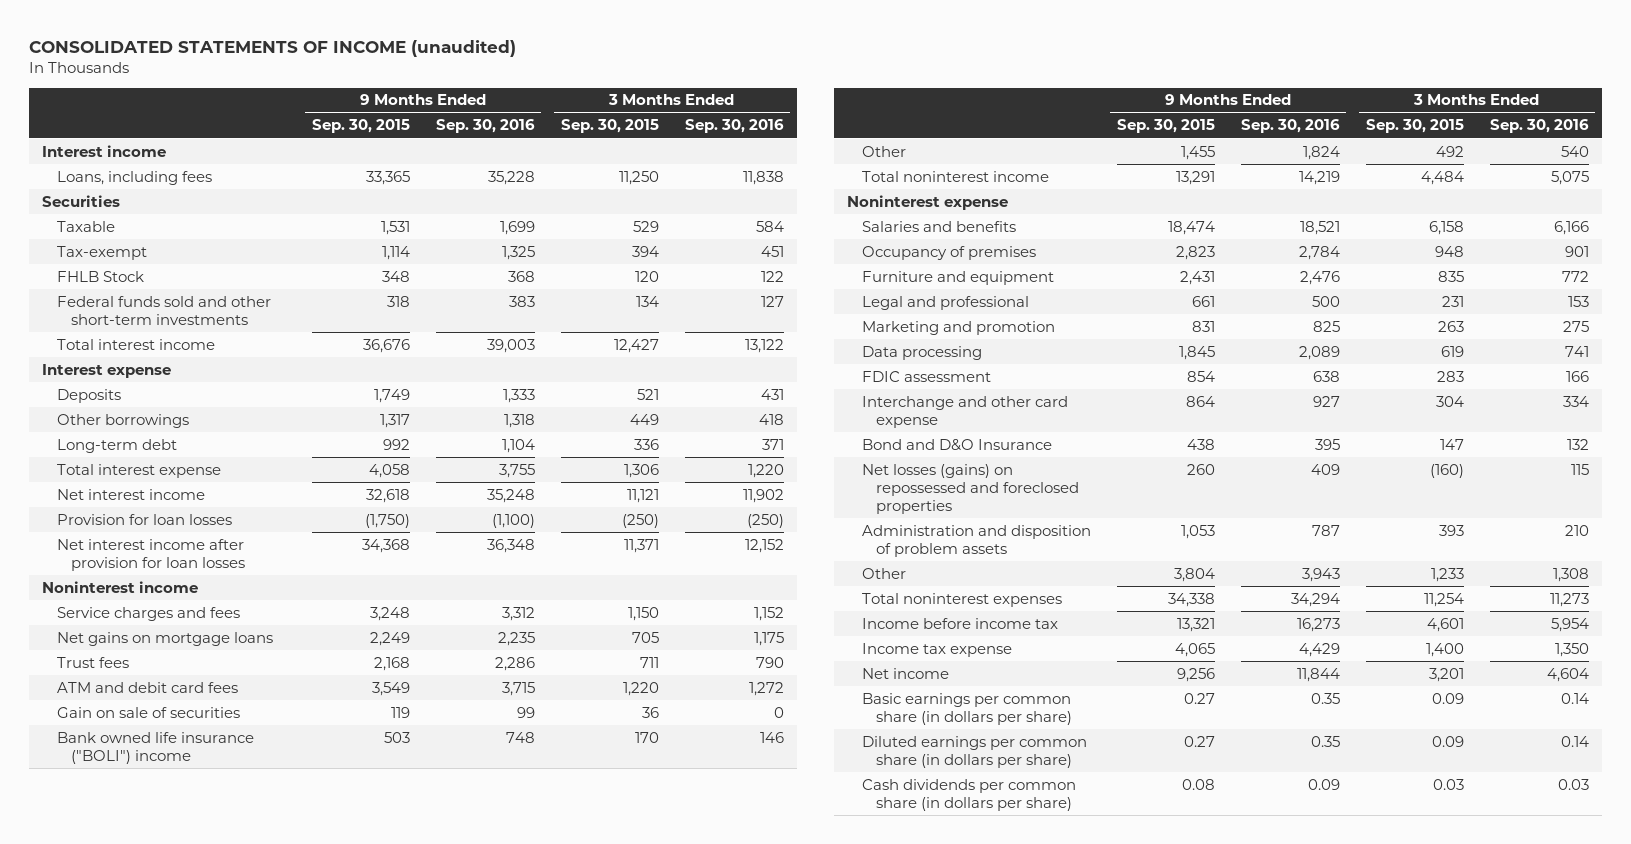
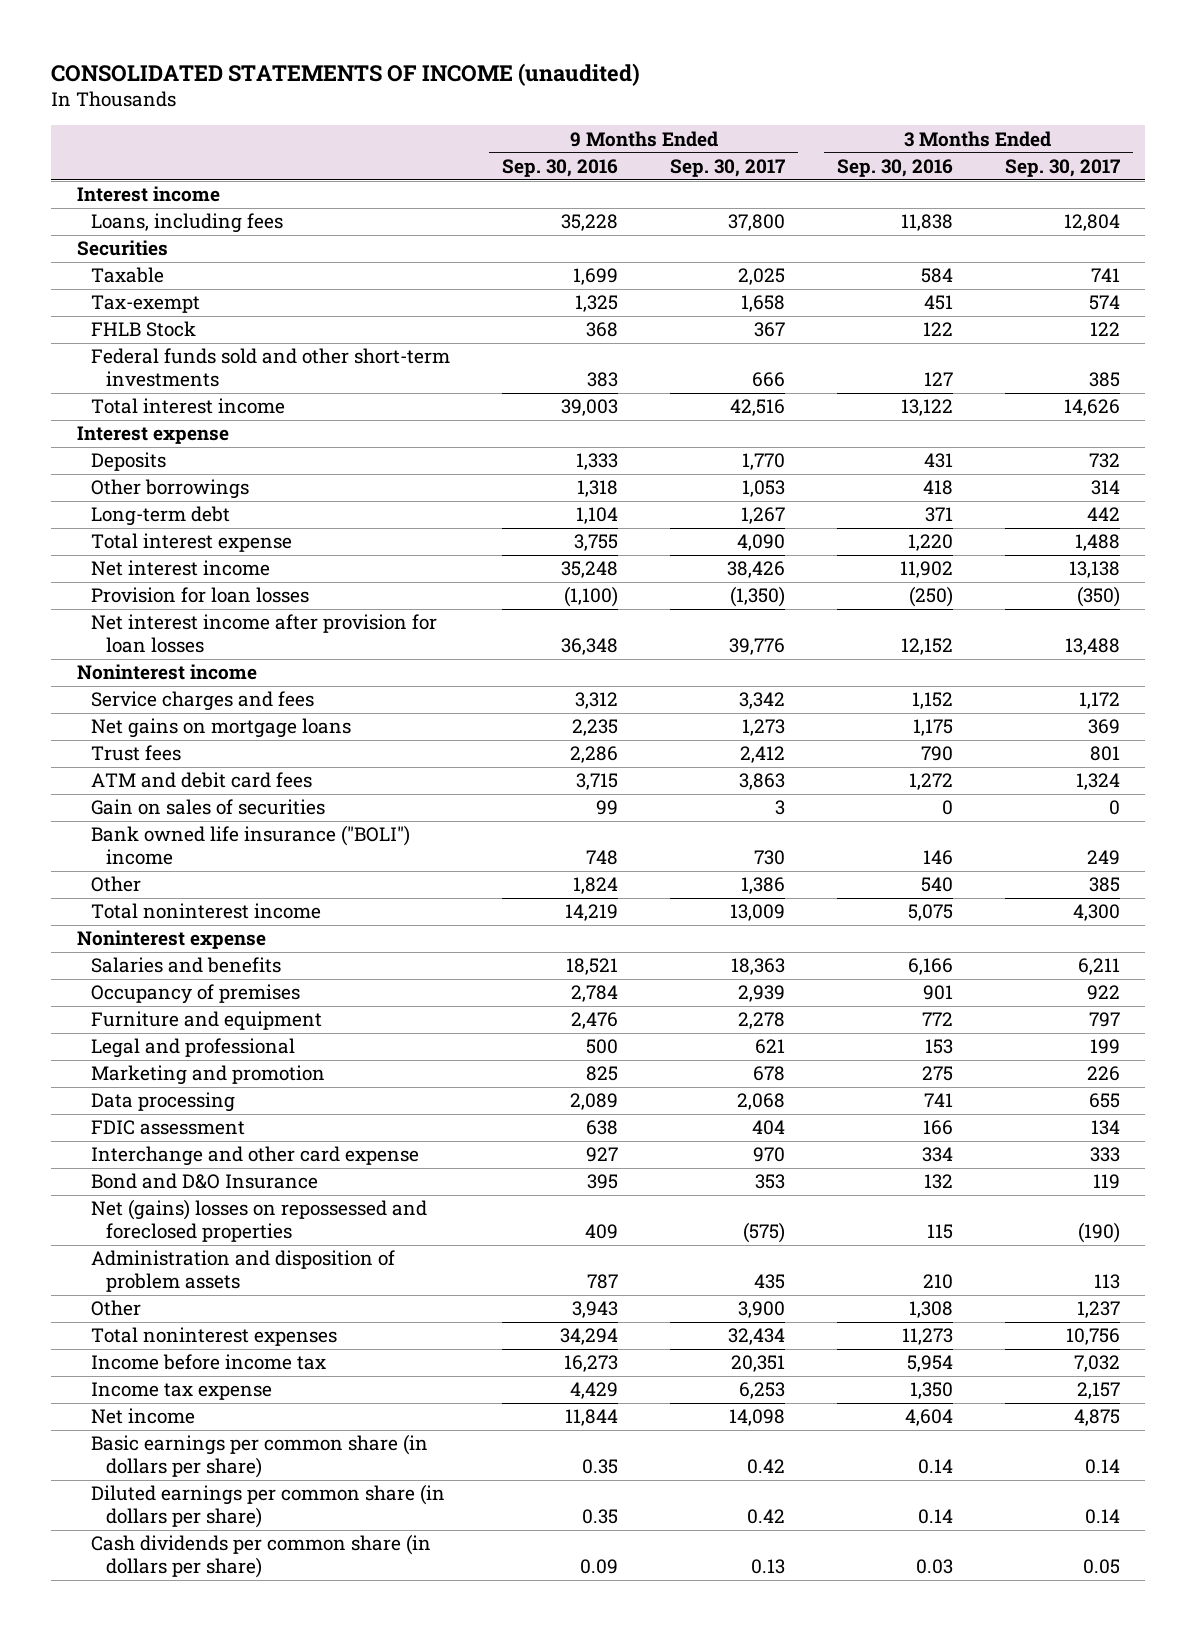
[311,119,410,134] Sep. 30, 2015 -> none
[560,119,659,134] Sep. 30, 2015 -> none
none -> [670,158,786,177] Sep. 30, 2017
none -> [1004,158,1120,177] Sep. 30, 2017
[56,706,240,718] Gain on sale of securities -> [91,799,326,816] Gain on sales of securities
[861,463,1080,514] Net losses (gains) on repossessed and foreclosed properties -> [91,1199,428,1242] Net (gains) losses on repossessed and foreclosed properties

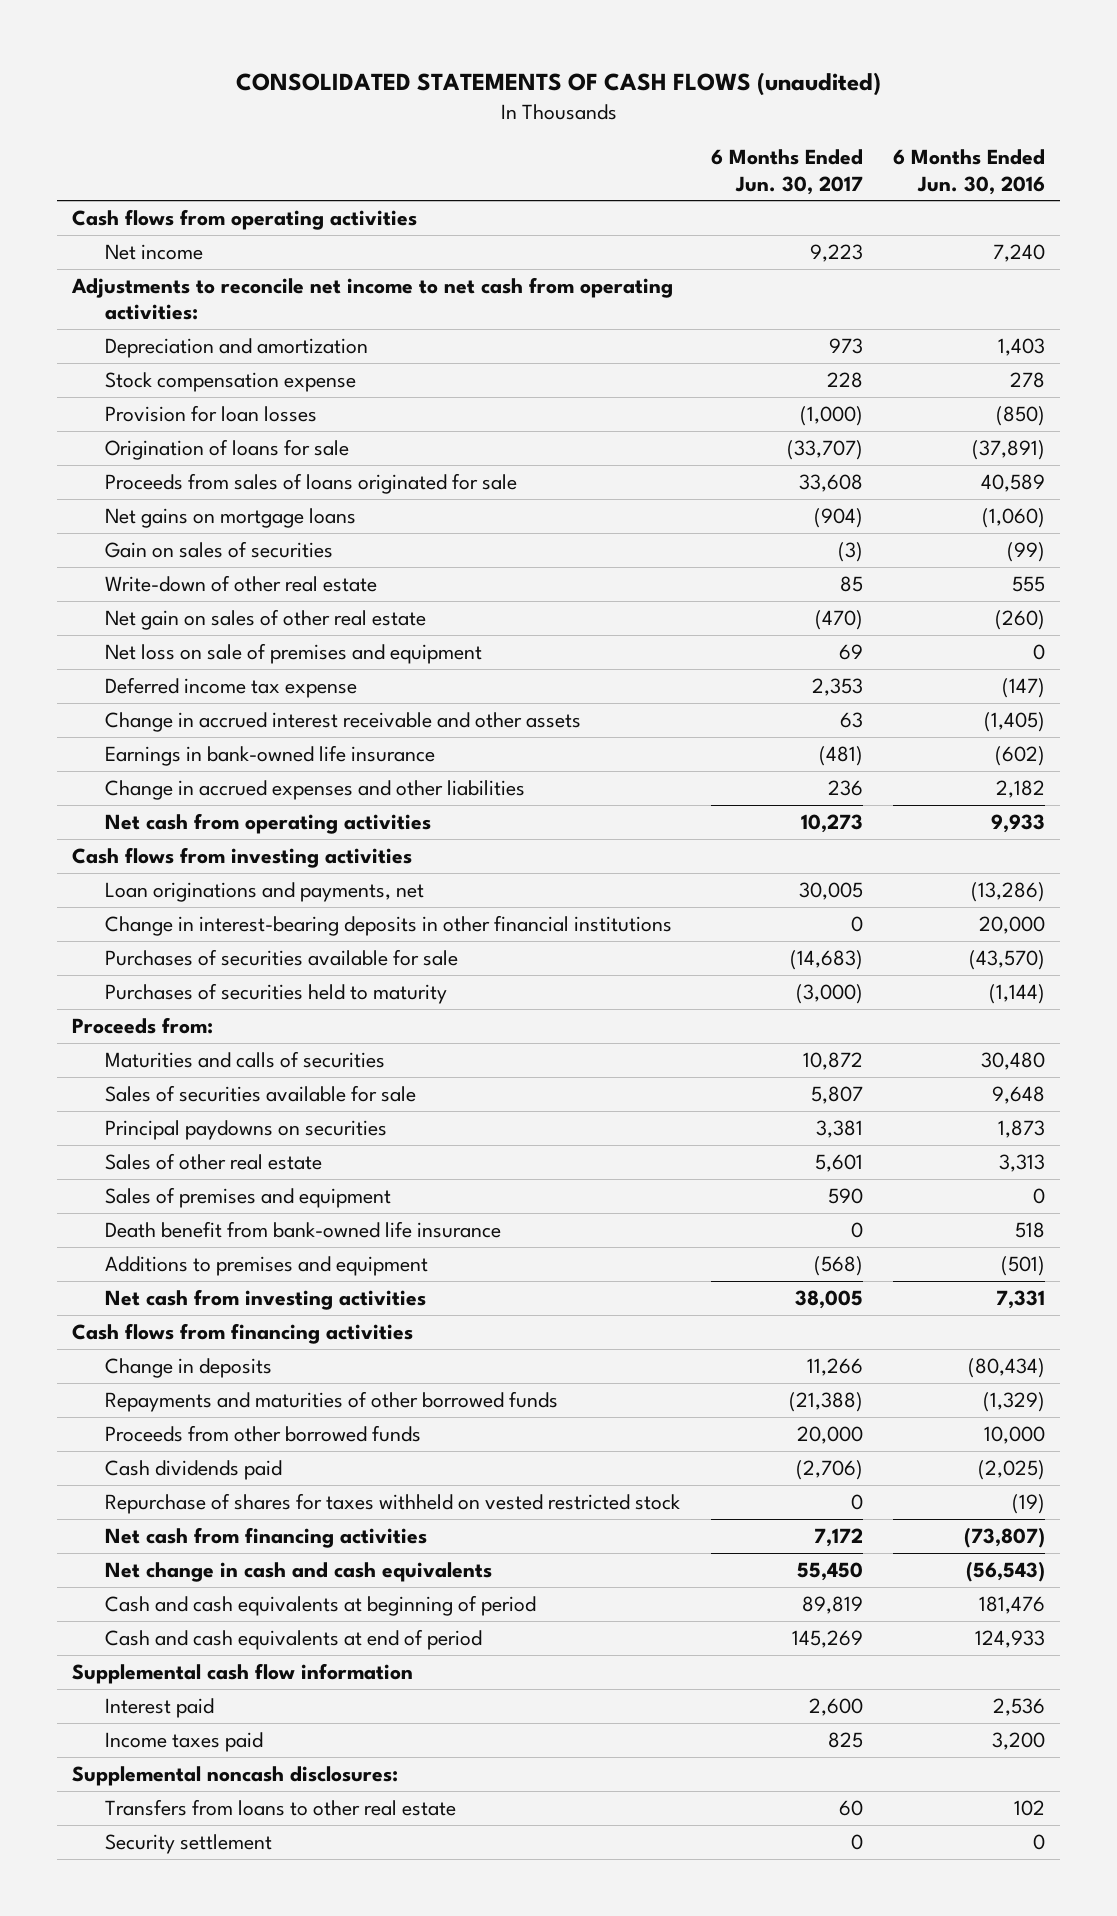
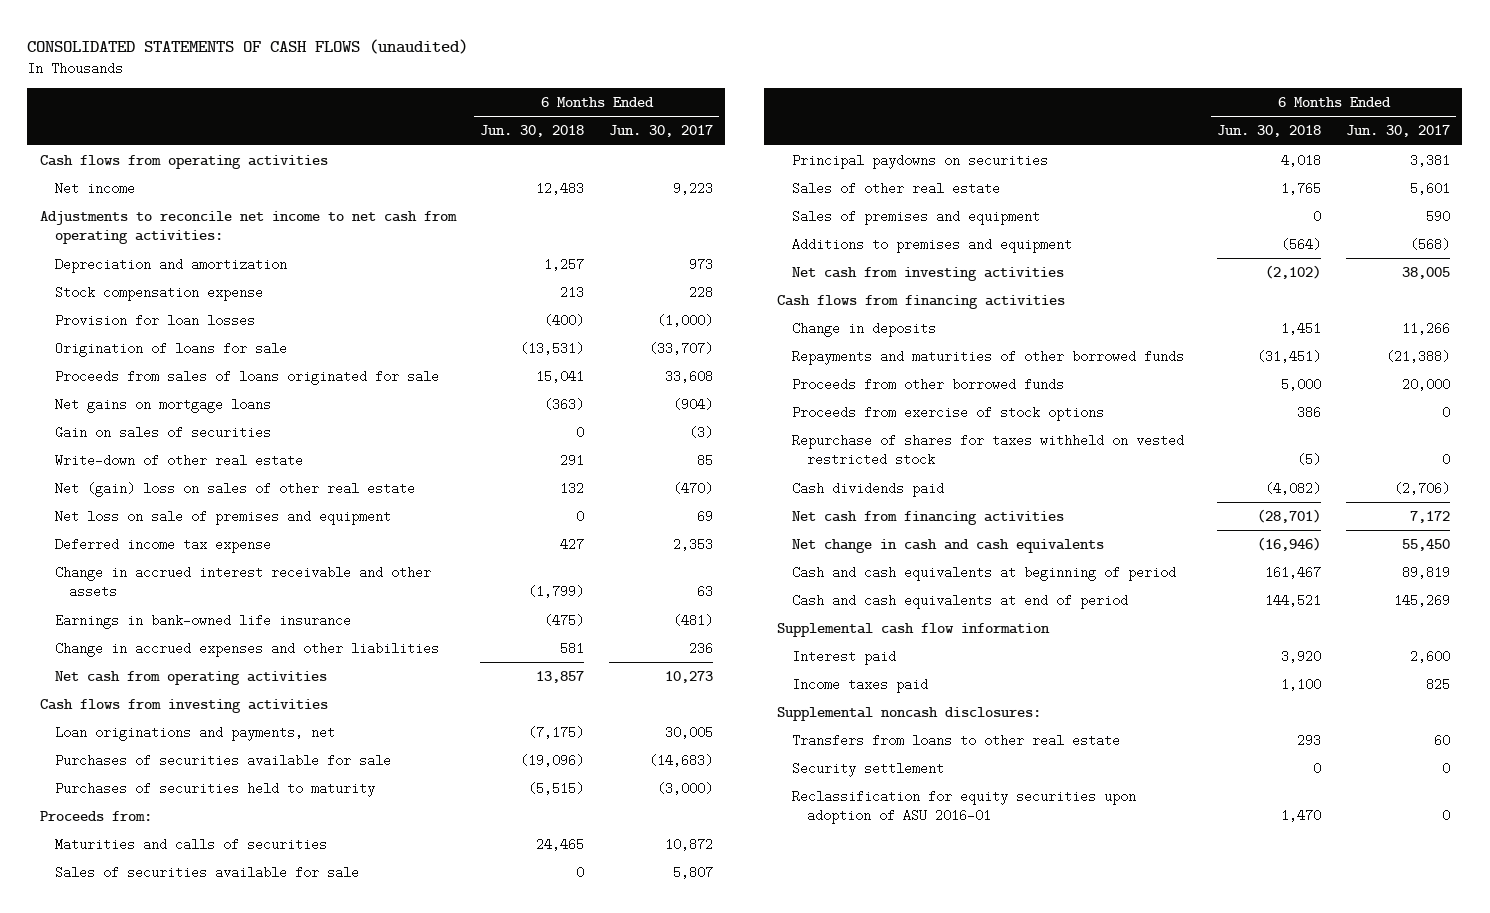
[893,149,1046,195] 6 Months Ended Jun. 30, 2016 -> none
none -> [480,125,585,138] Jun. 30, 2018
[105,608,427,630] Net gain on sales of other real estate -> [54,481,415,497] Net (gain) loss on sales of other real estate
[105,914,673,936] Change in interest-bearing deposits in other financial institutions -> none
[105,1220,502,1238] Death benefit from bank-owned life insurance -> none
none -> [791,405,1104,421] Proceeds from exercise of stock options
[105,1459,283,1480] Cash dividends paid -> [791,481,944,497] Cash dividends paid
none -> [791,789,1136,825] Reclassification for equity securities upon adoption of ASU 2016-01

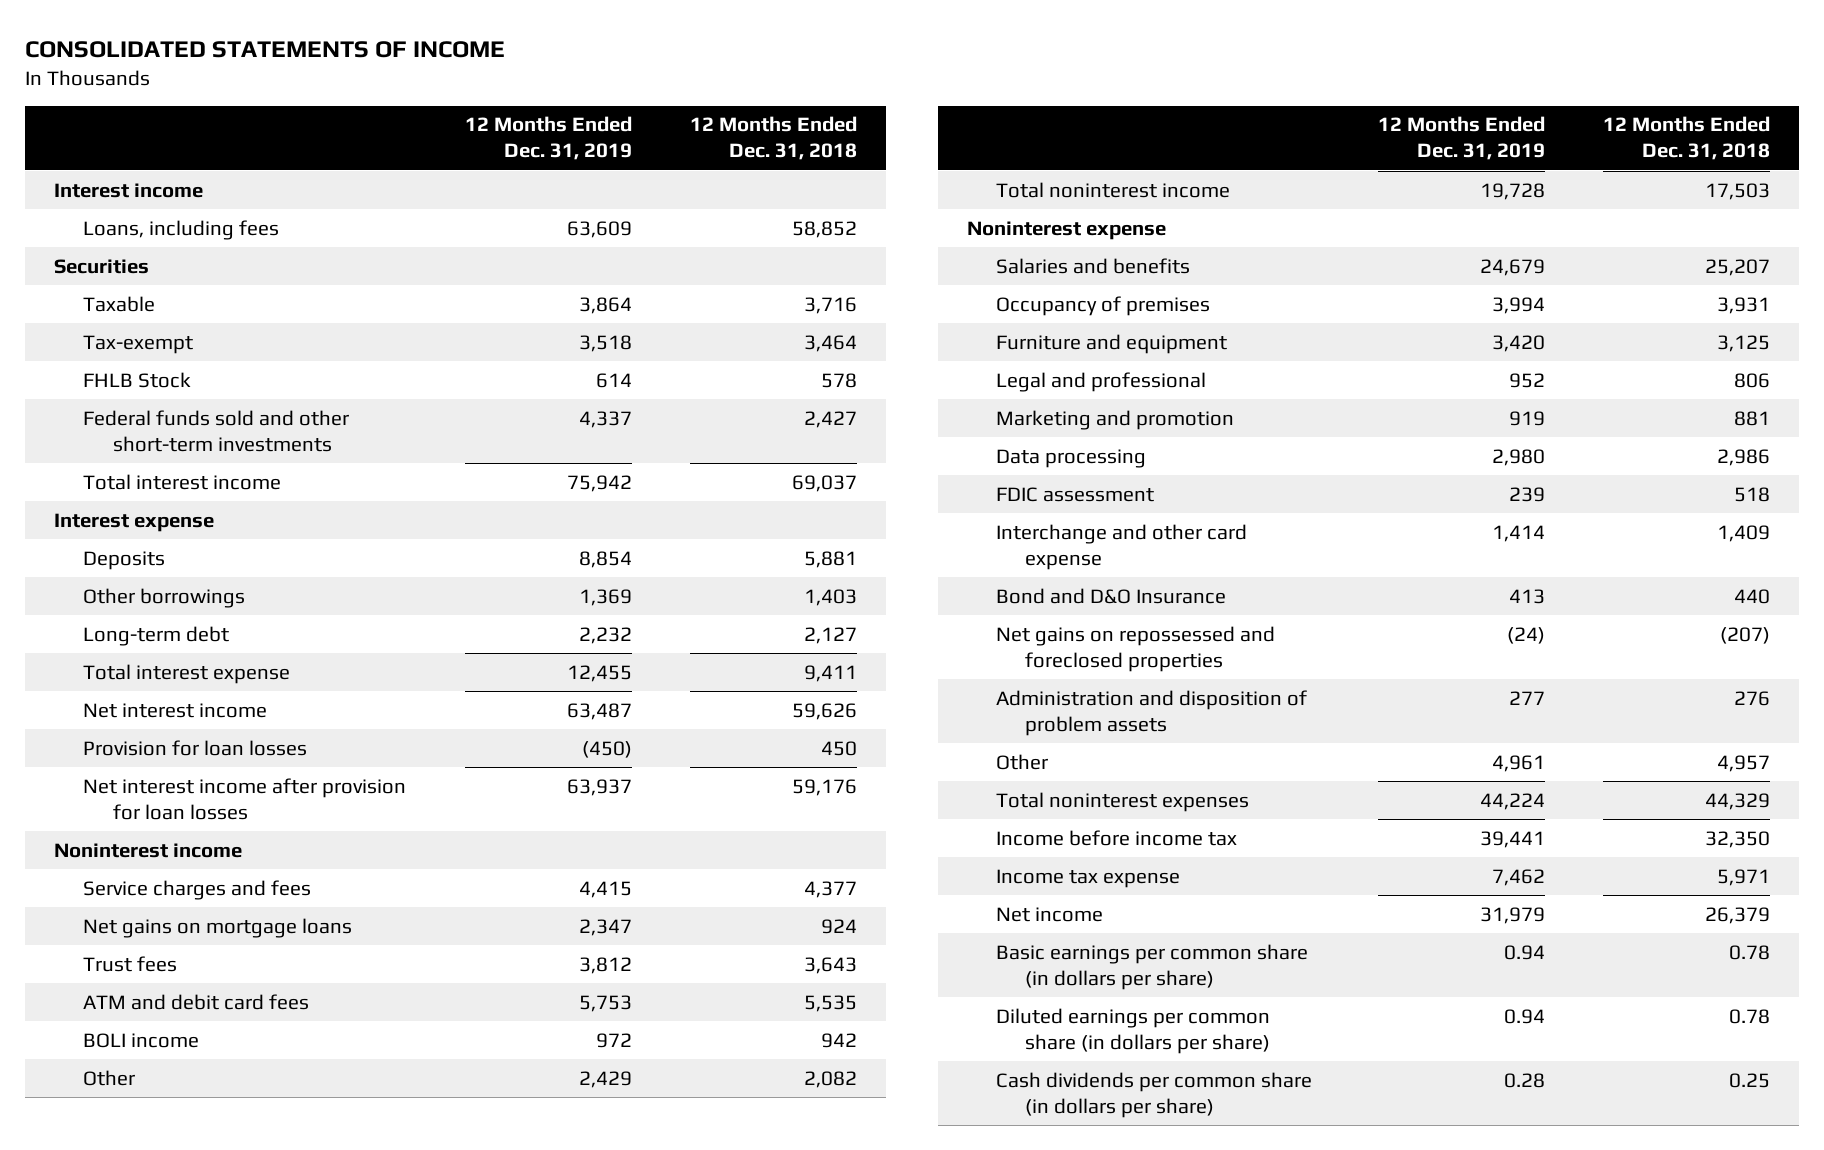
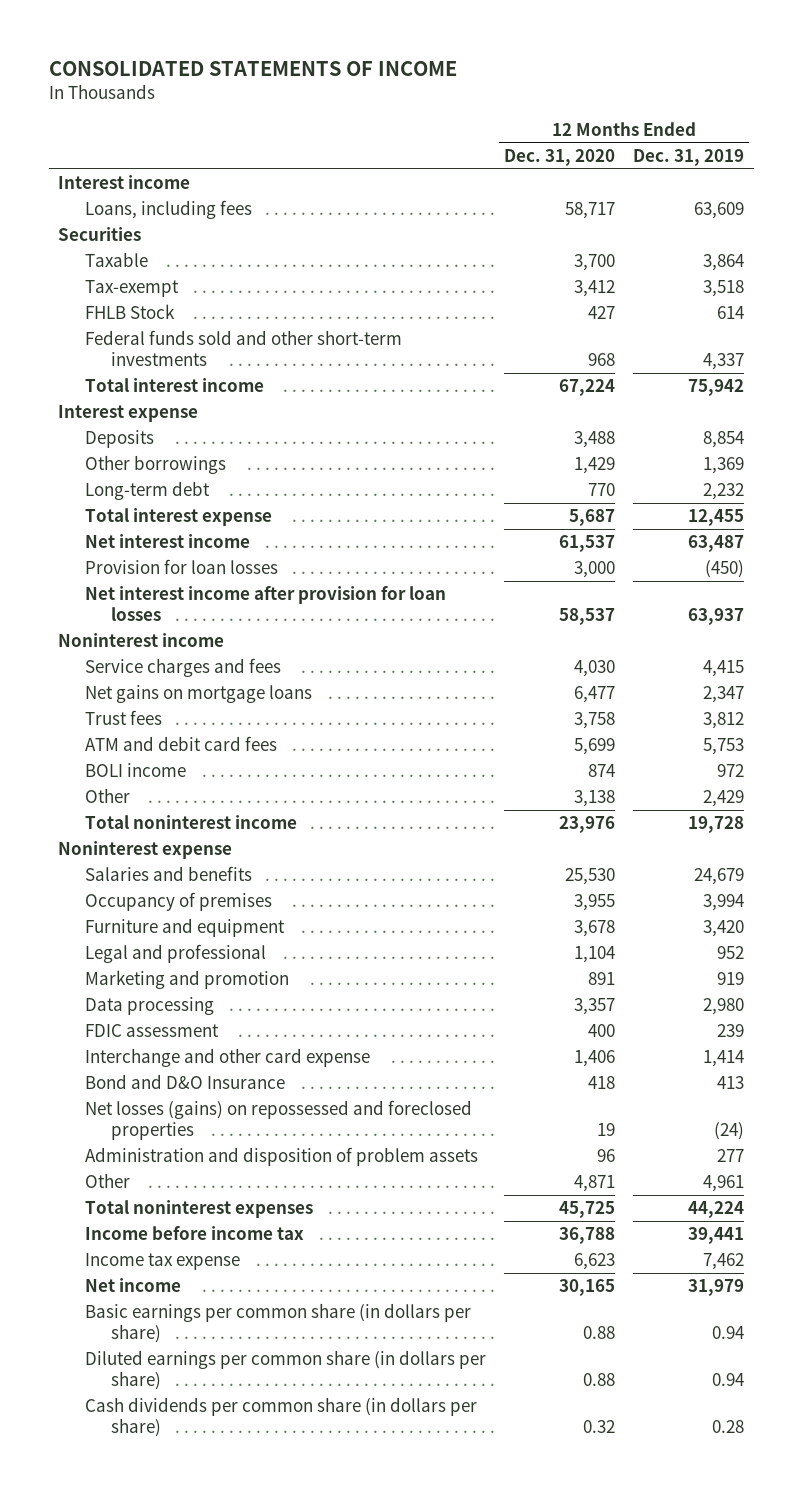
[689,116,857,161] 12 Months Ended Dec. 31, 2018 -> none
none -> [504,148,616,166] Dec. 31, 2020
[996,625,1276,672] Net gains on repossessed and foreclosed properties -> [84,1100,472,1140] Net losses (gains) on repossessed and foreclosed properties

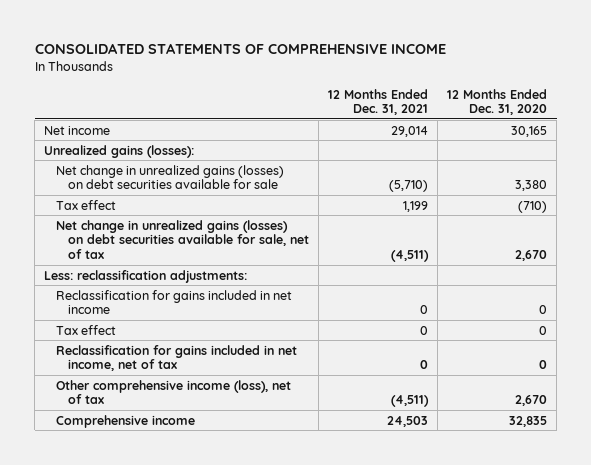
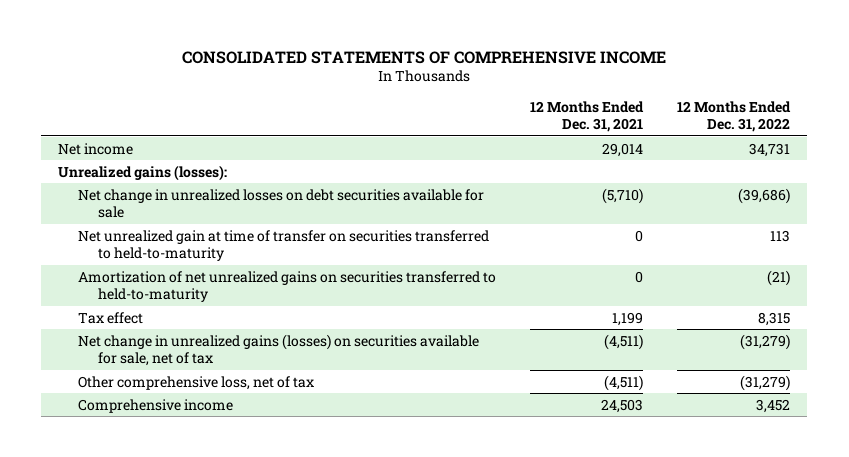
[447,88,548,116] 12 Months Ended Dec. 31, 2020 -> none
none -> [677,100,792,132] 12 Months Ended Dec. 31, 2022
[56,164,285,190] Net change in unrealized gains (losses) on debt securities available for sale -> [78,188,485,218] Net change in unrealized losses on debt securities available for sale
none -> [78,229,490,261] Net unrealized gain at time of transfer on securities transferred to held-to-maturity
none -> [78,270,497,302] Amortization of net unrealized gains on securities transferred to held-to-maturity
[44,269,248,283] Less: reclassification adjustments: -> none
[56,289,293,315] Reclassification for gains included in net income -> none
[56,324,117,335] Tax effect -> none
[56,344,298,372] Reclassification for gains included in net income, net of tax -> none
[56,219,310,259] Net change in unrealized gains (losses) on debt securities available for sale, net of tax -> [78,333,480,366] Net change in unrealized gains (losses) on securities available for sale, net of tax
[56,379,292,405] Other comprehensive income (loss), net of tax -> [78,375,315,390] Other comprehensive loss, net of tax

